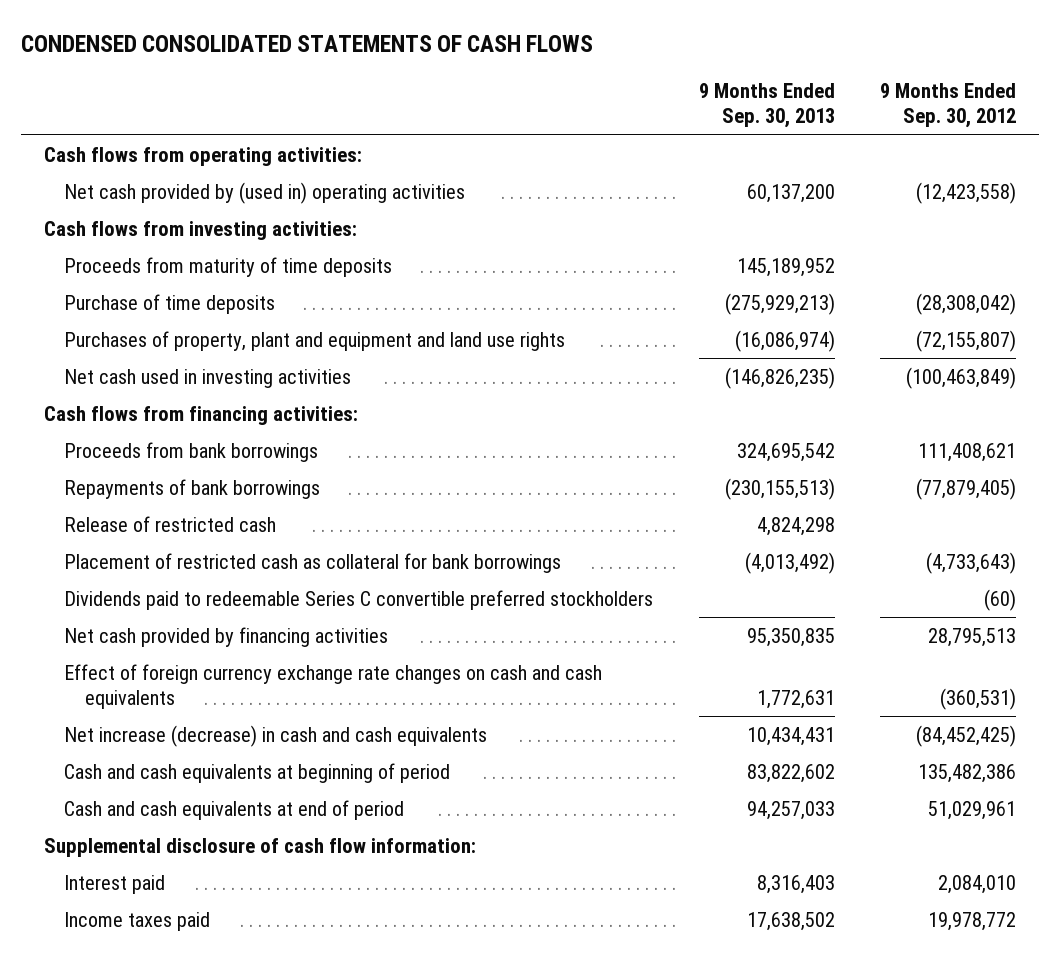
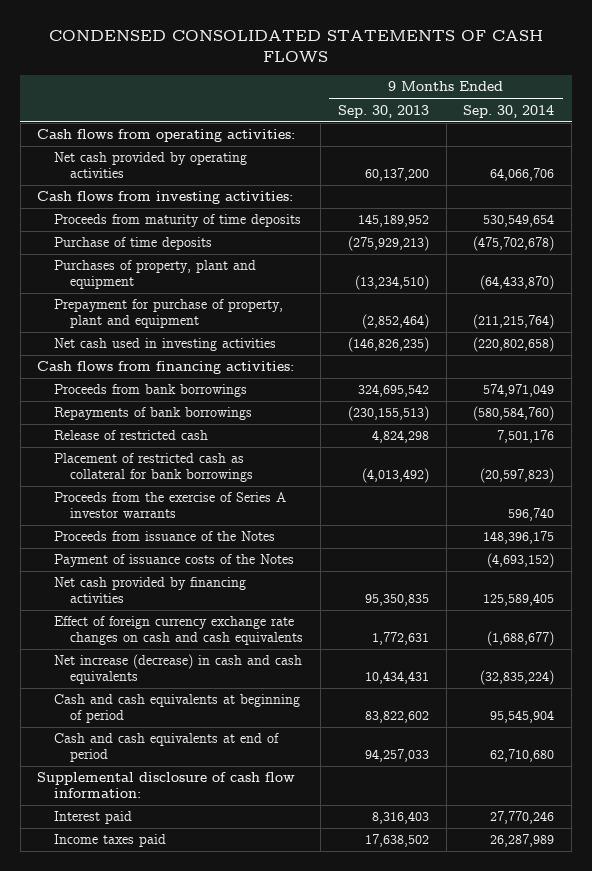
[880,83,1017,129] 9 Months Ended Sep. 30, 2012 -> none
none -> [463,104,555,118] Sep. 30, 2014
[64,181,466,204] Net cash provided by (used in) operating activities -> [53,152,247,178] Net cash provided by operating activities
[64,330,566,351] Purchases of property, plant and equipment and land use rights -> [53,260,256,289] Purchases of property, plant and equipment
[734,329,835,352] (16,086,974) -> [354,274,429,290] (13,234,510)
none -> [53,299,283,328] Prepayment for purchase of property, plant and equipment
[64,589,654,610] Dividends paid to redeemable Series C convertible preferred stockholders -> none
none -> [53,492,286,518] Proceeds from the exercise of Series A investor warrants
none -> [53,531,275,542] Proceeds from issuance of the Notes
none -> [53,554,294,568] Payment of issuance costs of the Notes

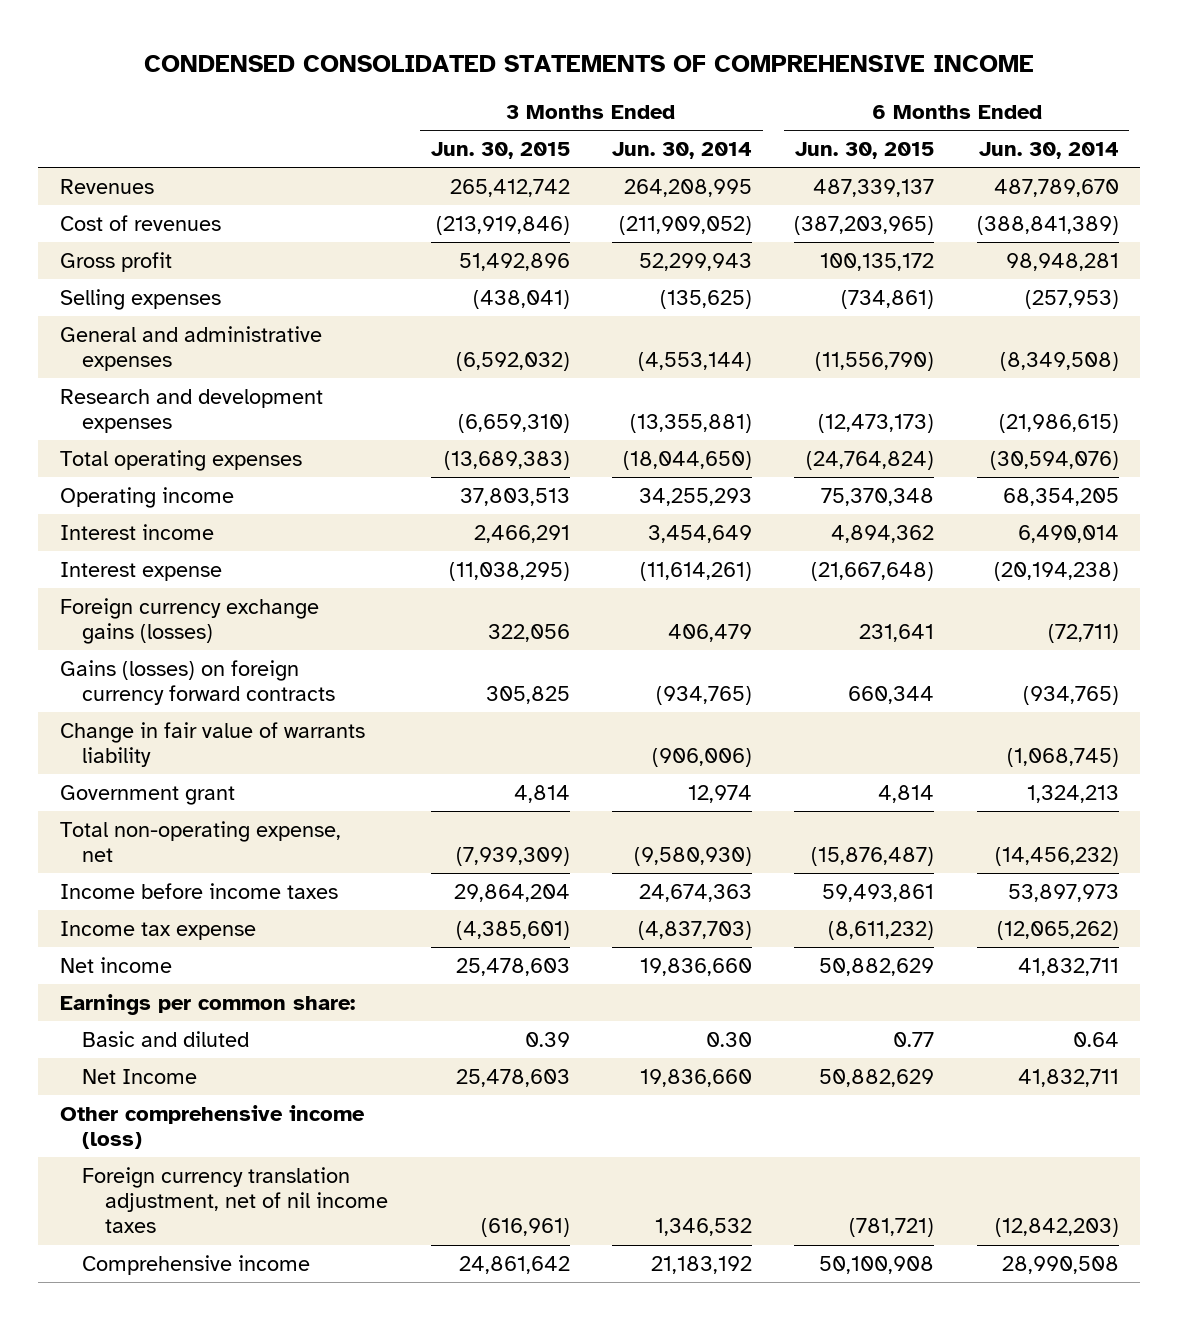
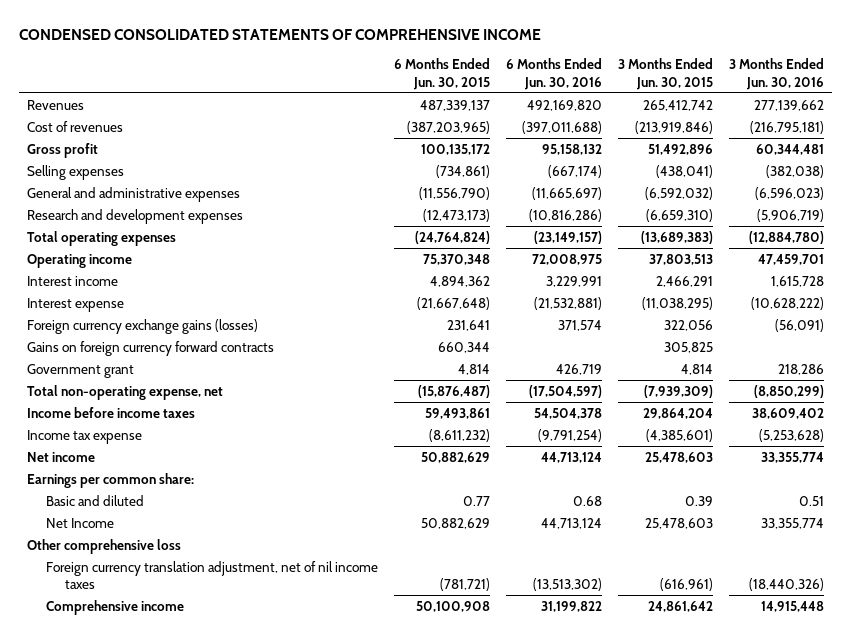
[611,142,752,160] Jun. 30, 2014 -> none
[978,142,1119,160] Jun. 30, 2014 -> none
none -> [505,58,602,90] 6 Months Ended Jun. 30, 2016
none -> [728,58,824,90] 3 Months Ended Jun. 30, 2016
[59,721,365,768] Change in fair value of warrants liability -> none
[59,659,336,706] Gains (losses) on foreign currency forward contracts -> [26,340,274,356] Gains on foreign currency forward contracts
[59,1104,365,1150] Other comprehensive income (loss) -> [26,538,181,554] Other comprehensive loss

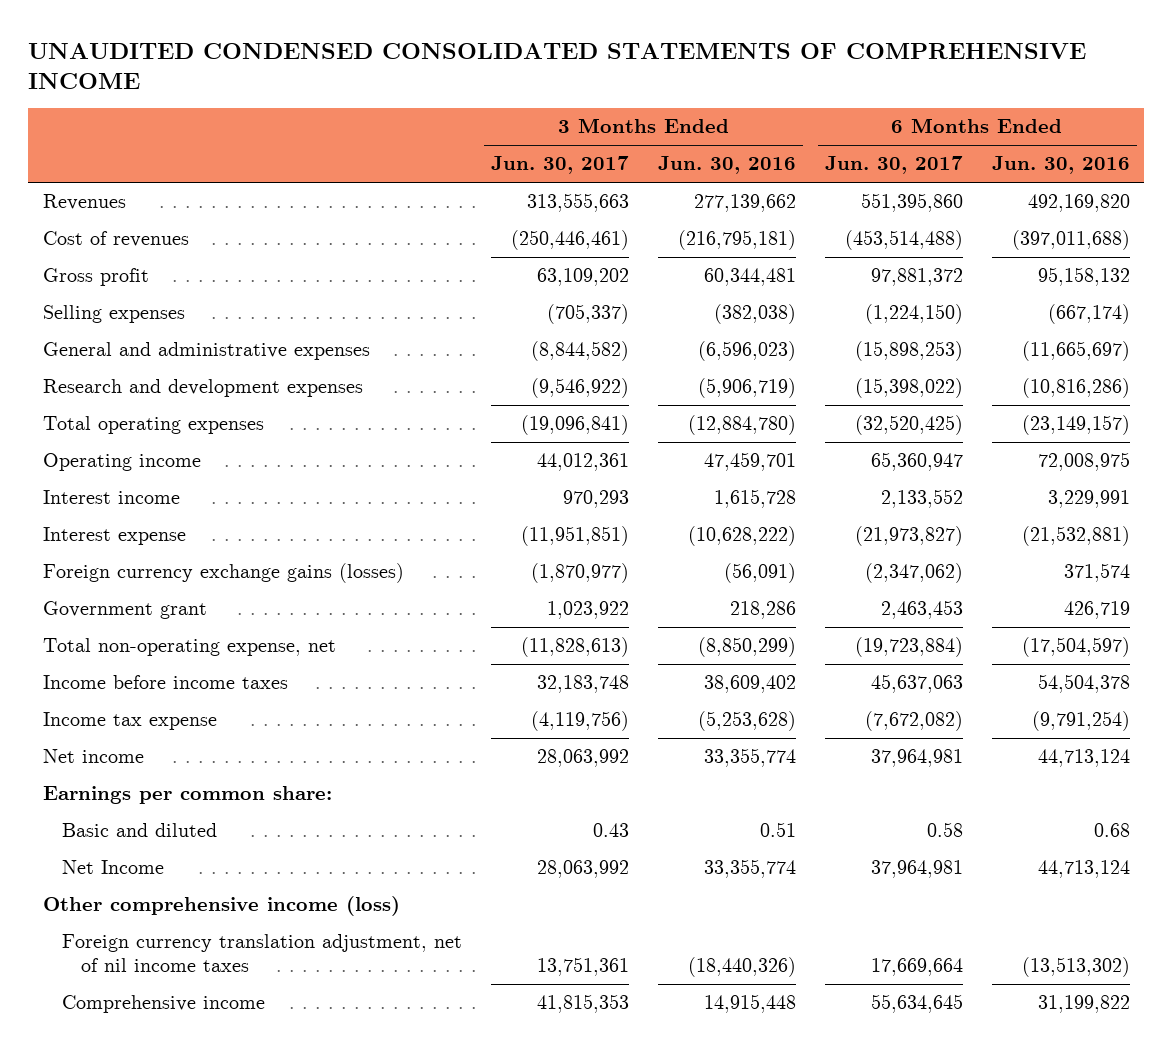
[18,28,541,40] CONDENSED CONSOLIDATED STATEMENTS OF COMPREHENSIVE INCOME -> [28,42,1087,89] UNAUDITED CONDENSED CONSOLIDATED STATEMENTS OF COMPREHENSIVE INCOME
[393,58,490,90] 6 Months Ended Jun. 30, 2015 -> none
[617,58,713,90] 3 Months Ended Jun. 30, 2015 -> none
none -> [491,156,630,175] Jun. 30, 2017
none -> [824,156,963,175] Jun. 30, 2017
[26,340,274,356] Gains on foreign currency forward contracts -> none
[26,538,181,554] Other comprehensive loss -> [42,896,400,917] Other comprehensive income (loss)

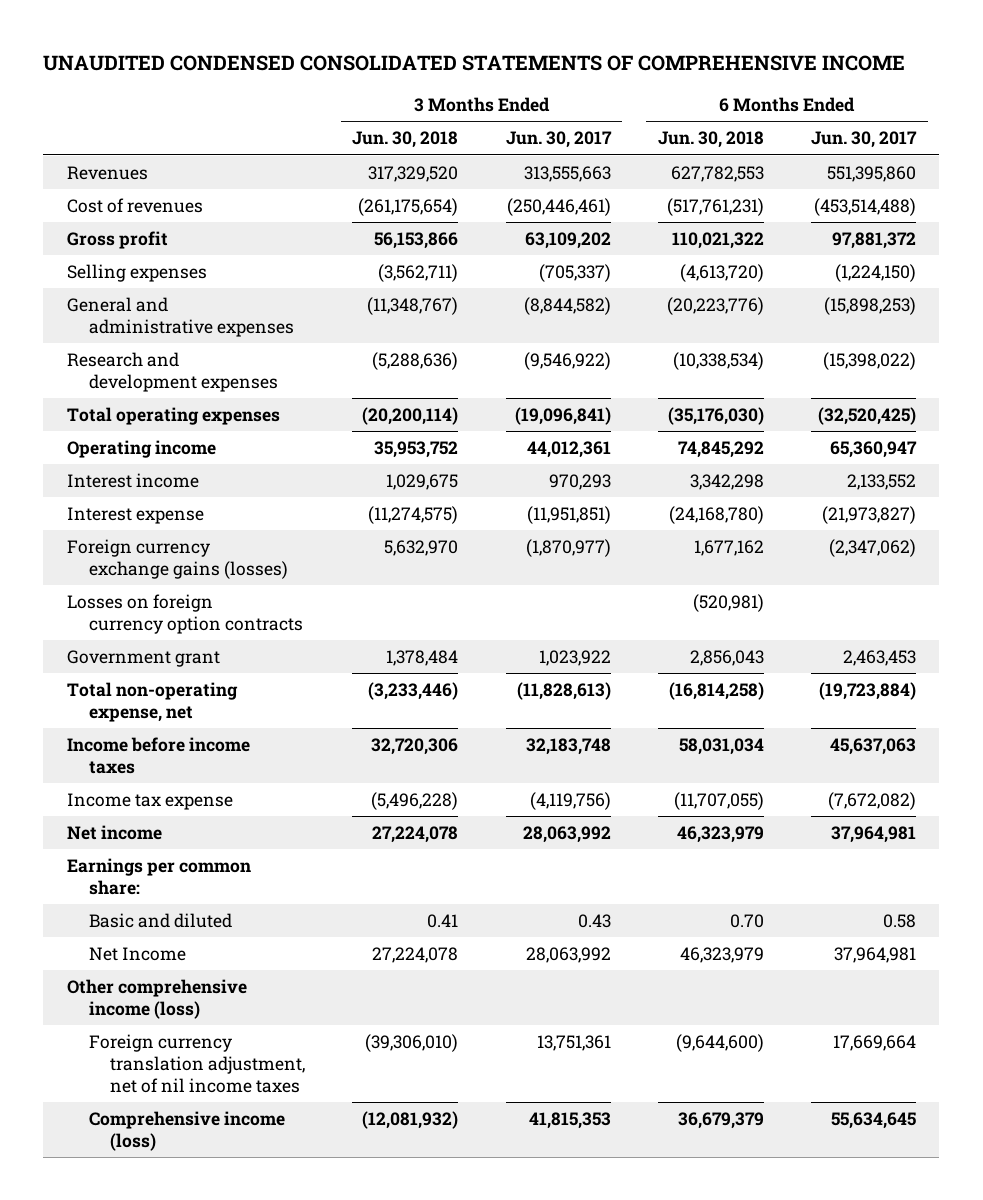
[657,156,796,175] Jun. 30, 2016 -> none
[991,156,1130,175] Jun. 30, 2016 -> none
none -> [352,131,459,149] Jun. 30, 2018
none -> [657,131,764,149] Jun. 30, 2018
none -> [66,594,303,634] Losses on foreign currency option contracts
[62,995,266,1014] Comprehensive income -> [88,1111,285,1151] Comprehensive income (loss)

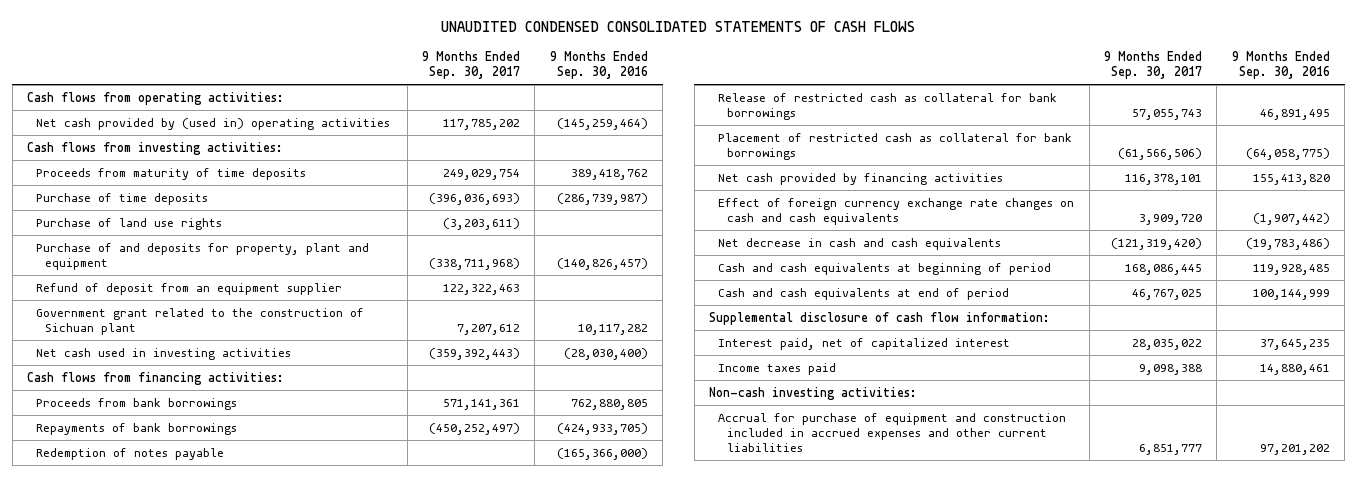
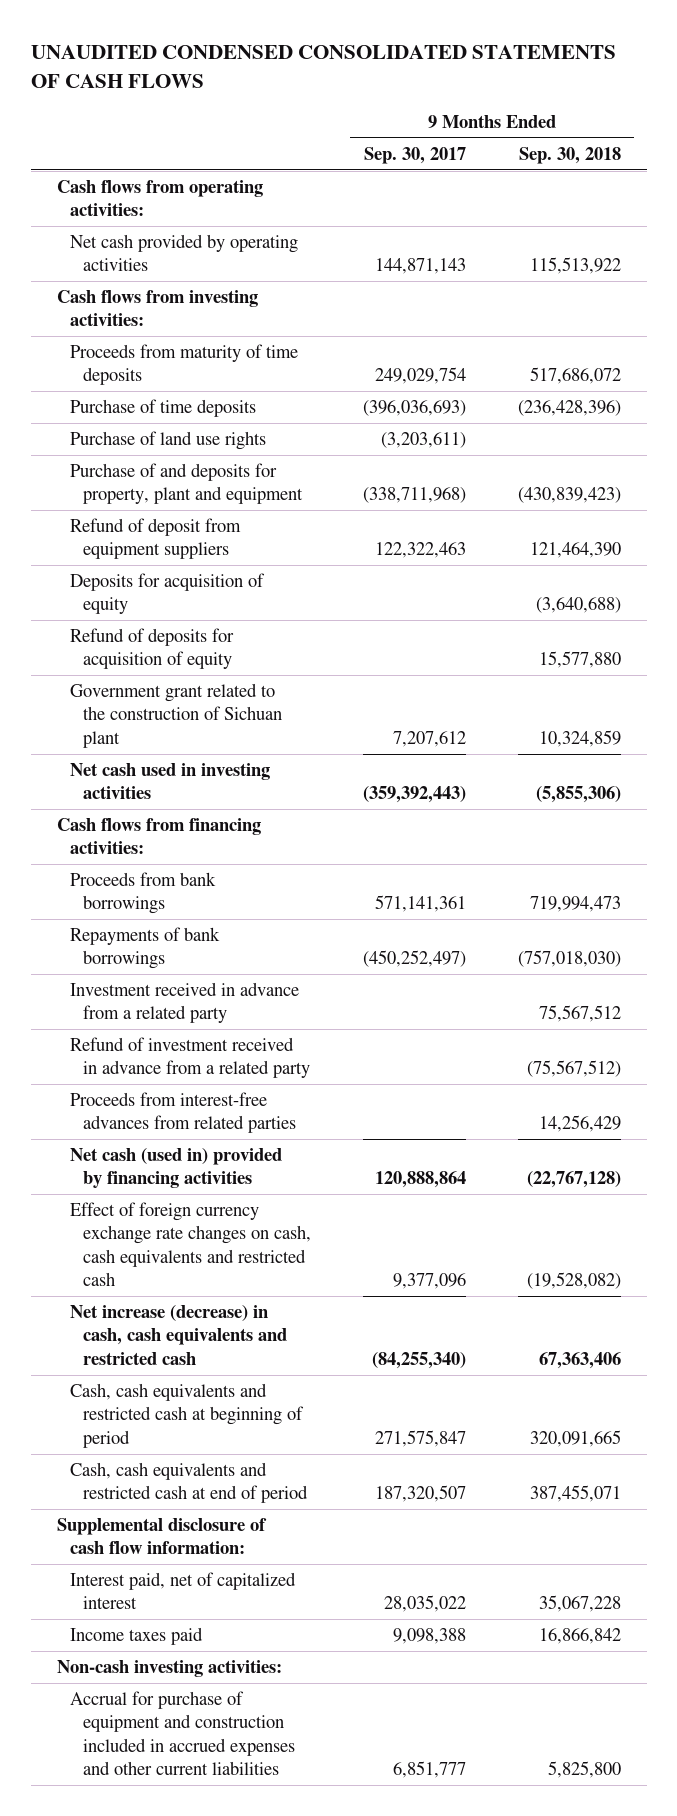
[549,51,648,80] 9 Months Ended Sep. 30, 2016 -> none
none -> [518,146,621,164] Sep. 30, 2018
[36,117,391,130] Net cash provided by (used in) operating activities -> [69,233,298,272] Net cash provided by operating activities
[442,118,520,130] 117,785,202 -> [374,258,466,275] 144,871,143
[36,282,343,295] Refund of deposit from an equipment supplier -> [69,517,241,560] Refund of deposit from equipment suppliers
none -> [69,572,265,615] Deposits for acquisition of equity
none -> [69,627,234,670] Refund of deposits for acquisition of equity
[36,447,225,460] Redemption of notes payable -> none
[718,92,1058,120] Release of restricted cash as collateral for bank borrowings -> none
[718,132,1073,160] Placement of restricted cash as collateral for bank borrowings -> none
none -> [69,981,299,1024] Investment received in advance from a related party
none -> [69,1036,311,1079] Refund of investment received in advance from a related party
none -> [69,1091,297,1134] Proceeds from interest-free advances from related parties
[718,172,1004,185] Net cash provided by financing activities -> [69,1147,282,1189] Net cash (used in) provided by financing activities
[1124,173,1202,185] 116,378,101 -> [374,1171,466,1189] 120,888,864
[718,197,1075,225] Effect of foreign currency exchange rate changes on cash and cash equivalents -> [69,1201,312,1287] Effect of foreign currency exchange rate changes on cash, cash equivalents and restricted cash
[1138,213,1202,225] 3,909,720 -> [392,1273,466,1290] 9,377,096
[718,237,1002,250] Net decrease in cash and cash equivalents -> [69,1304,288,1365] Net increase (decrease) in cash, cash equivalents and restricted cash
[1110,237,1202,250] (121,319,420) -> [371,1351,466,1369] (84,255,340)
[718,262,1052,275] Cash and cash equivalents at beginning of period -> [69,1382,305,1448] Cash, cash equivalents and restricted cash at beginning of period
[1124,263,1202,275] 168,086,445 -> [374,1429,466,1447] 271,575,847
[718,287,1010,300] Cash and cash equivalents at end of period -> [69,1461,309,1504] Cash, cash equivalents and restricted cash at end of period
[1131,288,1202,300] 46,767,025 -> [374,1485,466,1503] 187,320,507

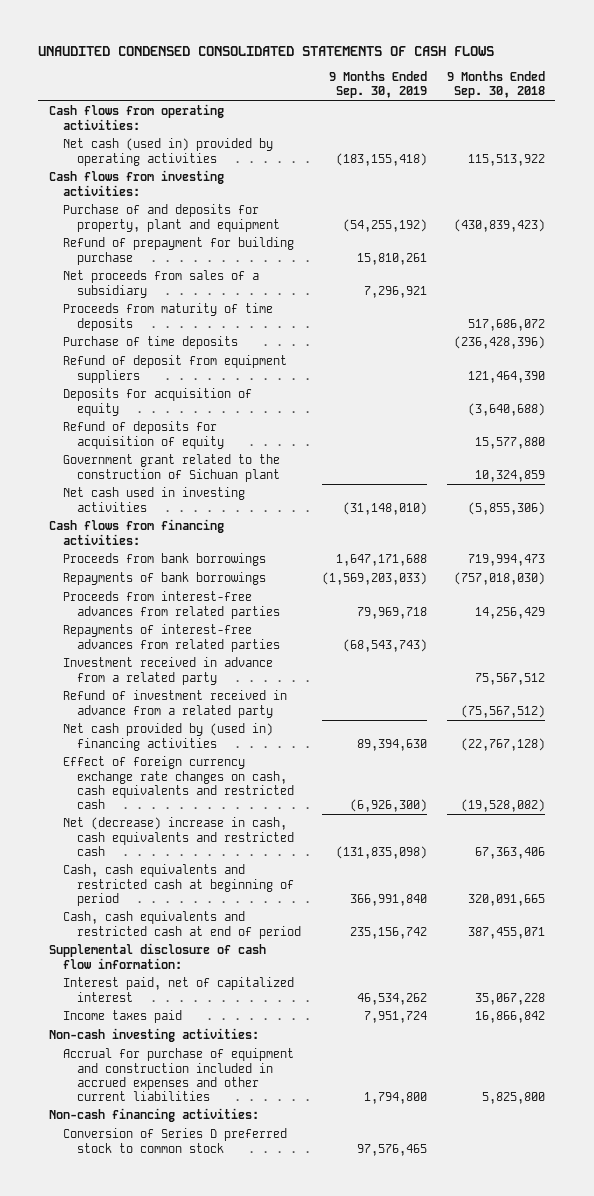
[363,146,466,164] Sep. 30, 2017 -> none
none -> [328,71,427,99] 9 Months Ended Sep. 30, 2019
[69,233,298,272] Net cash provided by operating activities -> [62,138,273,166] Net cash (used in) provided by operating activities
[69,462,304,505] Purchase of and deposits for property, plant and equipment -> [62,204,281,232] Purchase of and deposits for property, plant and equipment
none -> [62,237,294,265] Refund of prepayment for building purchase
none -> [62,270,259,298] Net proceeds from sales of a subsidiary
[69,430,266,450] Purchase of land use rights -> none
[69,1091,297,1134] Proceeds from interest-free advances from related parties -> [62,591,281,619] Proceeds from interest-free advances from related parties
none -> [62,624,281,652] Repayments of interest-free advances from related parties
[69,1147,282,1189] Net cash (used in) provided by financing activities -> [62,723,273,751] Net cash provided by (used in) financing activities
[69,1304,288,1365] Net increase (decrease) in cash, cash equivalents and restricted cash -> [62,817,295,856] Net (decrease) increase in cash, cash equivalents and restricted cash
none -> [48,1108,259,1123] Non-cash financing activities:
none -> [62,1128,287,1153] Conversion of Series D preferred stock to common stock

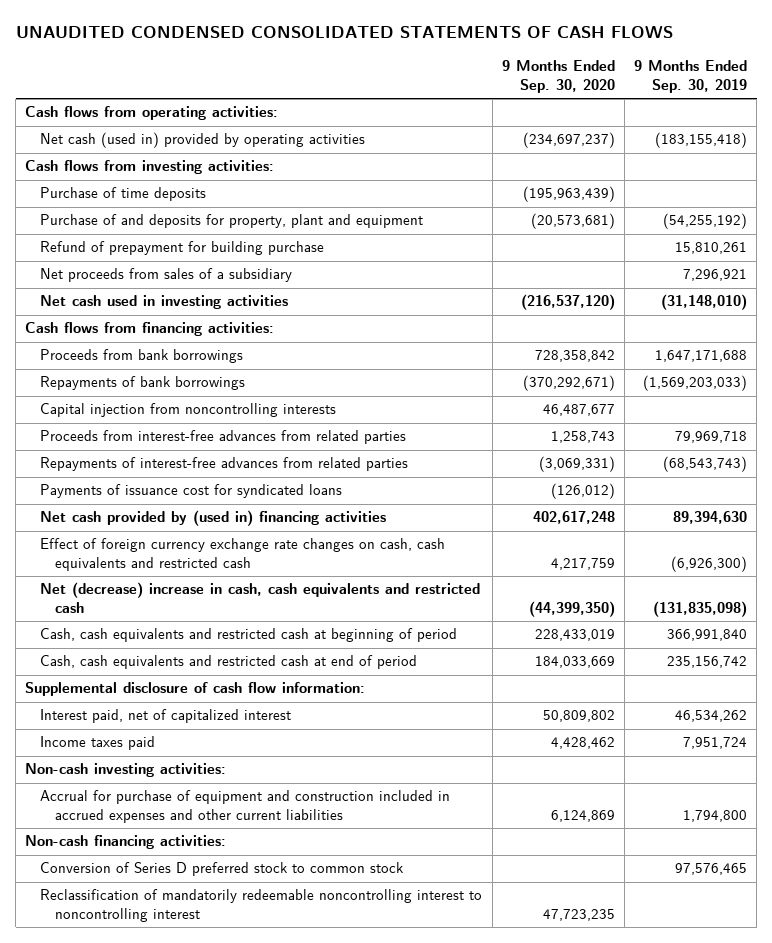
[447,71,546,99] 9 Months Ended Sep. 30, 2018 -> none
none -> [501,60,615,93] 9 Months Ended Sep. 30, 2020
[62,336,238,350] Purchase of time deposits -> [40,187,207,202] Purchase of time deposits
[62,303,273,331] Proceeds from maturity of time deposits -> none
[62,355,287,383] Refund of deposit from equipment suppliers -> none
[62,388,252,416] Deposits for acquisition of equity -> none
[62,421,225,449] Refund of deposits for acquisition of equity -> none
[62,454,281,482] Government grant related to the construction of Sichuan plant -> none
none -> [40,403,337,418] Capital injection from noncontrolling interests
[62,657,273,685] Investment received in advance from a related party -> none
[62,690,287,718] Refund of investment received in advance from a related party -> none
none -> [40,484,343,499] Payments of issuance cost for syndicated loans
none -> [40,889,483,922] Reclassification of mandatorily redeemable noncontrolling interest to noncontrolling interest

